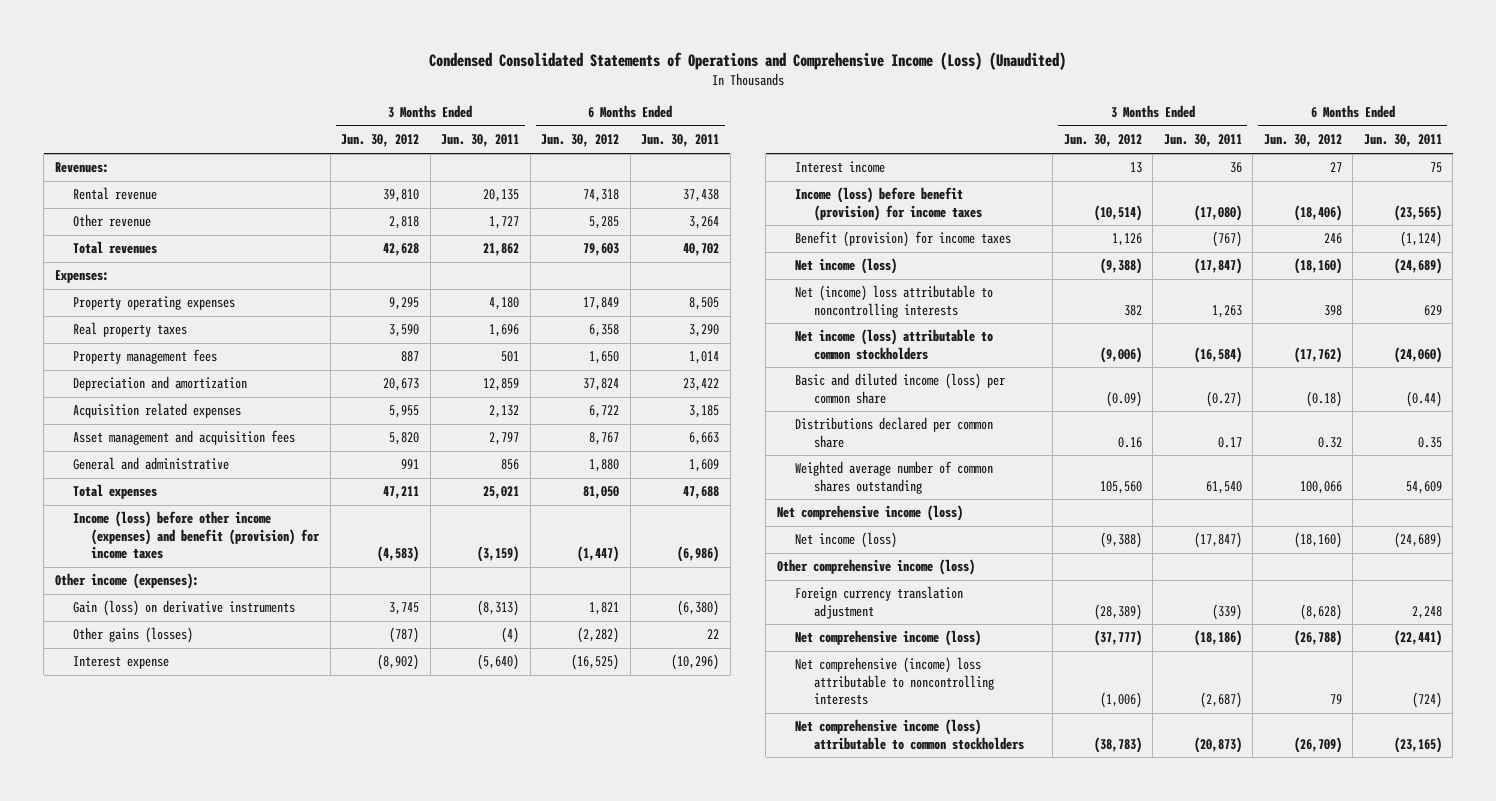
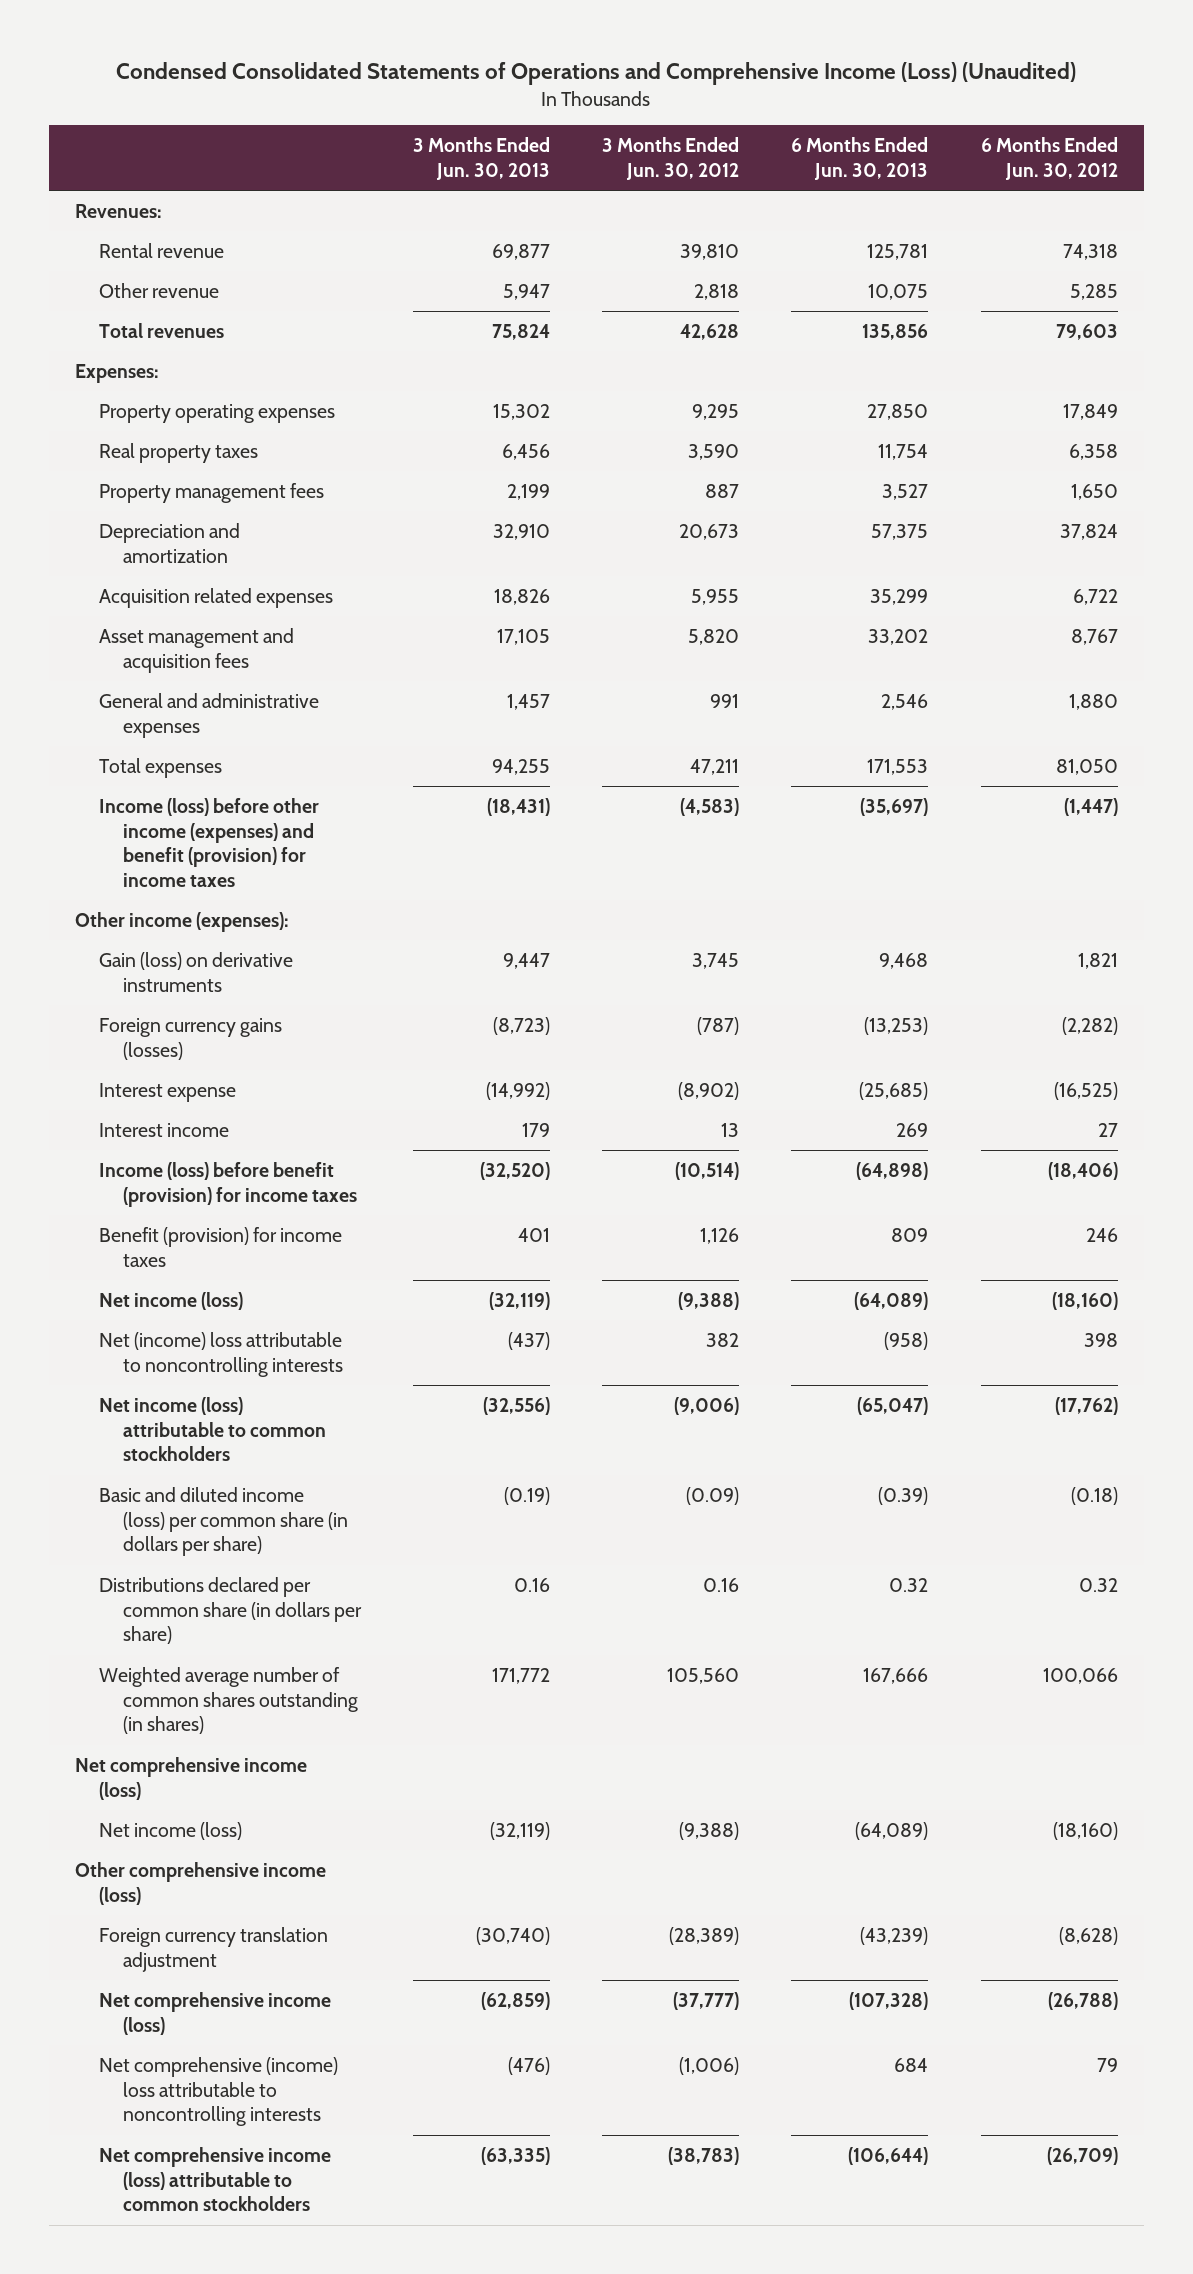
[441,134,520,148] Jun. 30, 2011 -> none
[641,134,720,148] Jun. 30, 2011 -> none
none -> [412,137,550,180] 3 Months Ended Jun. 30, 2013
none -> [791,137,929,180] 6 Months Ended Jun. 30, 2013
[73,457,230,471] General and administrative -> [98,692,319,738] General and administrative expenses
[73,627,194,644] Other gains (losses) -> [98,1017,282,1060] Foreign currency gains (losses)
[795,373,1006,404] Basic and diluted income (loss) per common share -> [98,1486,348,1557] Basic and diluted income (loss) per common share (in dollars per share)
[795,417,994,448] Distributions declared per common share -> [98,1576,362,1645] Distributions declared per common share (in dollars per share)
[795,461,994,494] Weighted average number of common shares outstanding -> [98,1666,358,1735] Weighted average number of common shares outstanding (in shares)

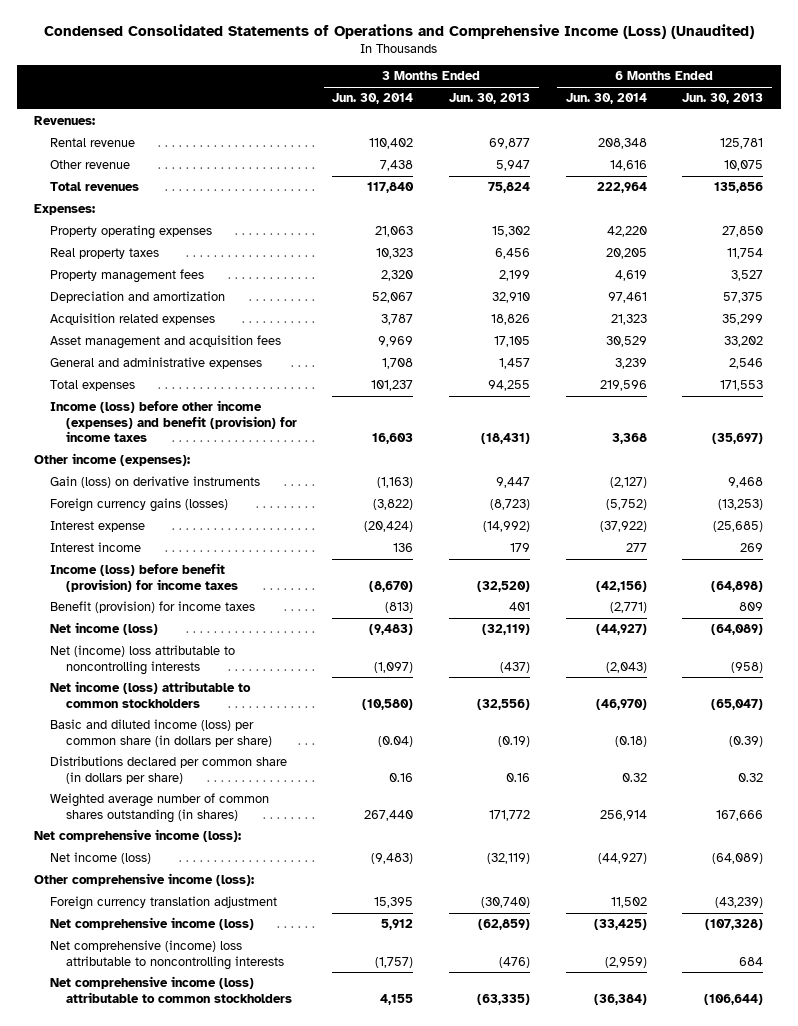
[602,137,740,180] 3 Months Ended Jun. 30, 2012 -> none
[980,137,1118,180] 6 Months Ended Jun. 30, 2012 -> none
none -> [332,93,414,105] Jun. 30, 2014
none -> [565,93,647,105] Jun. 30, 2014
[75,1756,308,1800] Net comprehensive income (loss) -> [34,829,242,843] Net comprehensive income (loss):
[75,1861,327,1905] Other comprehensive income (loss) -> [34,873,255,887] Other comprehensive income (loss):

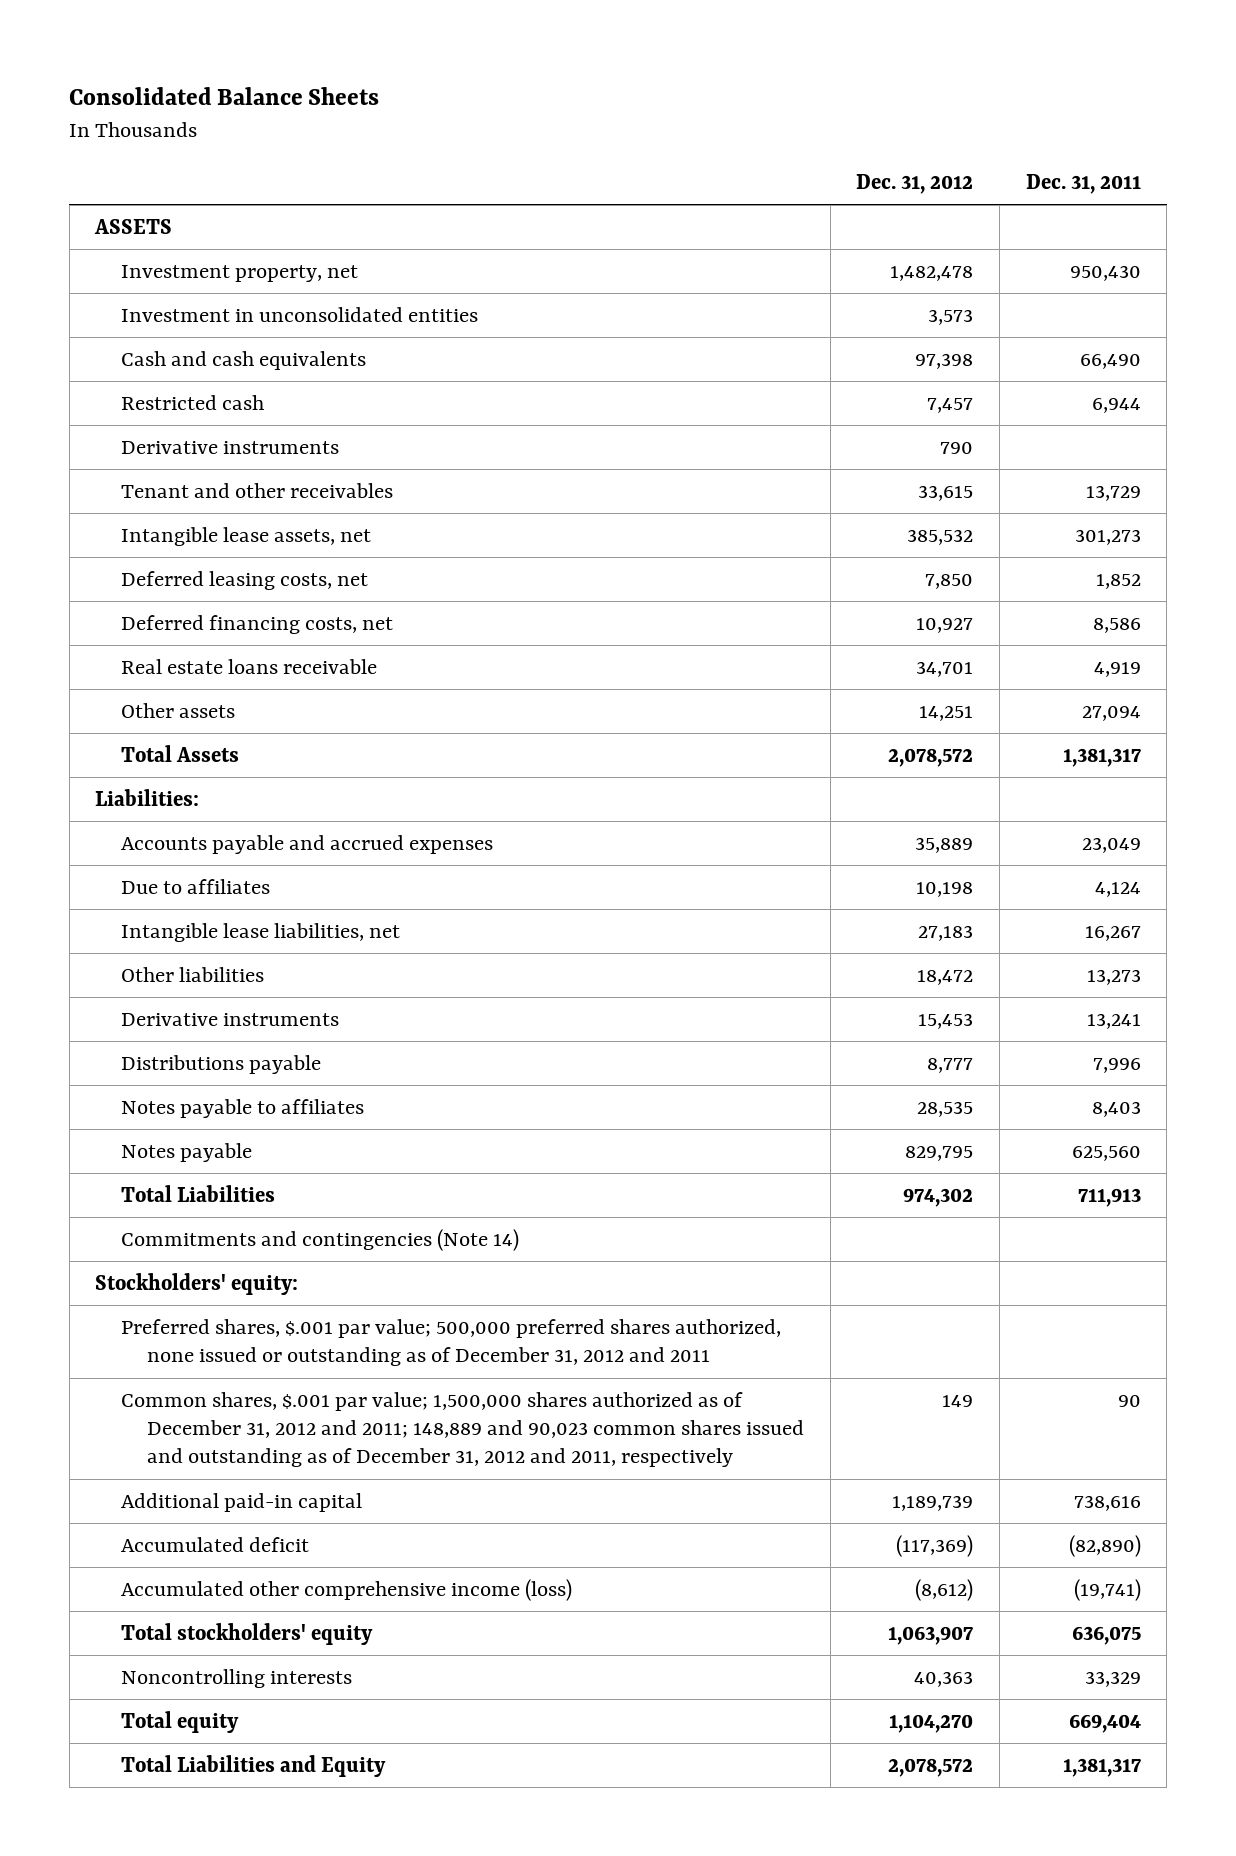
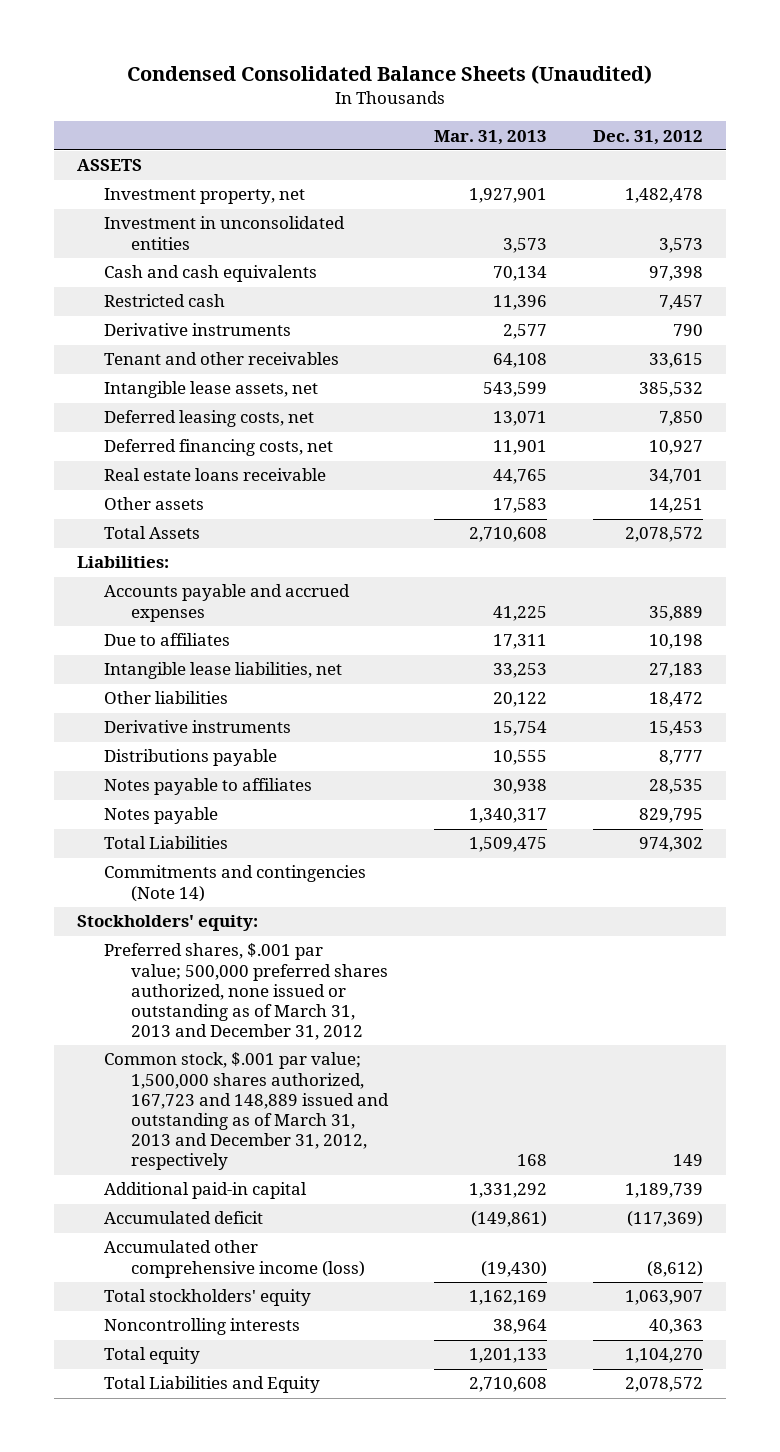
[69,87,380,106] Consolidated Balance Sheets -> [126,64,652,84] Condensed Consolidated Balance Sheets (Unaudited)
[1025,173,1141,194] Dec. 31, 2011 -> none
none -> [434,129,548,145] Mar. 31, 2013
[121,1318,782,1367] Preferred shares, $.001 par value; 500,000 preferred shares authorized, none issued or outstanding as of December 31, 2012 and 2011 -> [104,943,389,1041] Preferred shares, $.001 par value; 500,000 preferred shares authorized, none issued or outstanding as of March 31, 2013 and December 31, 2012
[121,1391,804,1468] Common shares, $.001 par value; 1,500,000 shares authorized as of December 31, 2012 and 2011; 148,889 and 90,023 common shares issued and outstanding as of December 31, 2012 and 2011, respectively -> [104,1052,390,1171] Common stock, $.001 par value; 1,500,000 shares authorized, 167,723 and 148,889 issued and outstanding as of March 31, 2013 and December 31, 2012, respectively

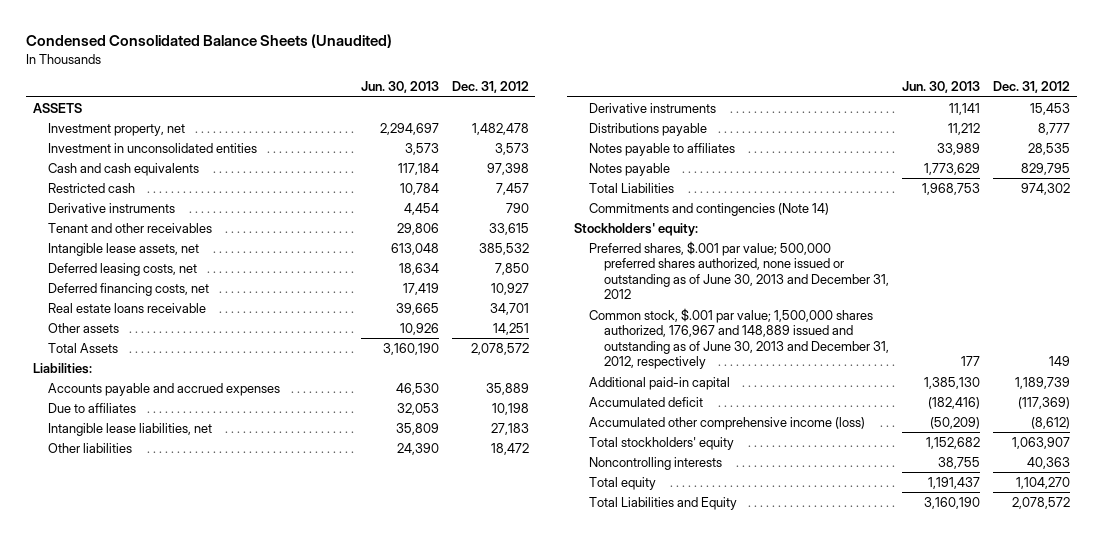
[434,129,548,145] Mar. 31, 2013 -> none
none -> [360,81,439,94] Jun. 30, 2013
[104,943,389,1041] Preferred shares, $.001 par value; 500,000 preferred shares authorized, none issued or outstanding as of March 31, 2013 and December 31, 2012 -> [588,240,889,300] Preferred shares, $.001 par value; 500,000 preferred shares authorized, none issued or outstanding as of June 30, 2013 and December 31, 2012
[104,1052,390,1171] Common stock, $.001 par value; 1,500,000 shares authorized, 167,723 and 148,889 issued and outstanding as of March 31, 2013 and December 31, 2012, respectively -> [588,307,889,370] Common stock, $.001 par value; 1,500,000 shares authorized, 176,967 and 148,889 issued and outstanding as of June 30, 2013 and December 31, 2012, respectively

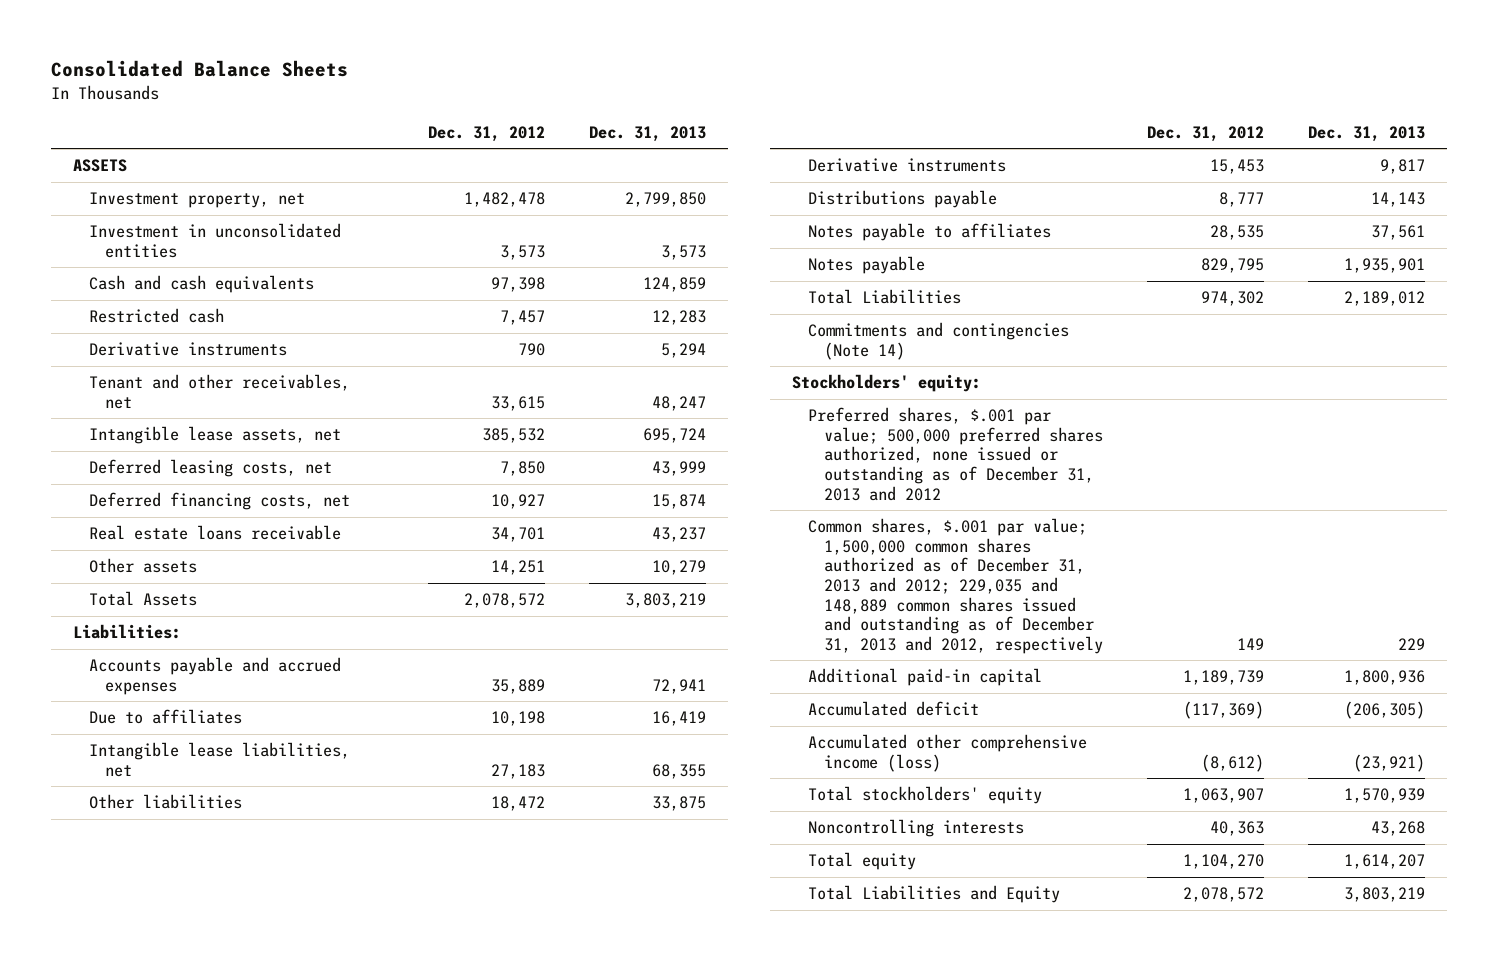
[26,34,393,49] Condensed Consolidated Balance Sheets (Unaudited) -> [50,60,348,78] Consolidated Balance Sheets
[360,81,439,94] Jun. 30, 2013 -> none
none -> [589,125,707,142] Dec. 31, 2013
[47,222,212,233] Tenant and other receivables -> [88,374,350,409] Tenant and other receivables, net
[588,240,889,300] Preferred shares, $.001 par value; 500,000 preferred shares authorized, none issued or outstanding as of June 30, 2013 and December 31, 2012 -> [807,407,1103,501] Preferred shares, $.001 par value; 500,000 preferred shares authorized, none issued or outstanding as of December 31, 2013 and 2012
[588,307,889,370] Common stock, $.001 par value; 1,500,000 shares authorized, 176,967 and 148,889 issued and outstanding as of June 30, 2013 and December 31, 2012, respectively -> [807,518,1103,654] Common shares, $.001 par value; 1,500,000 common shares authorized as of December 31, 2013 and 2012; 229,035 and 148,889 common shares issued and outstanding as of December 31, 2013 and 2012, respectively

